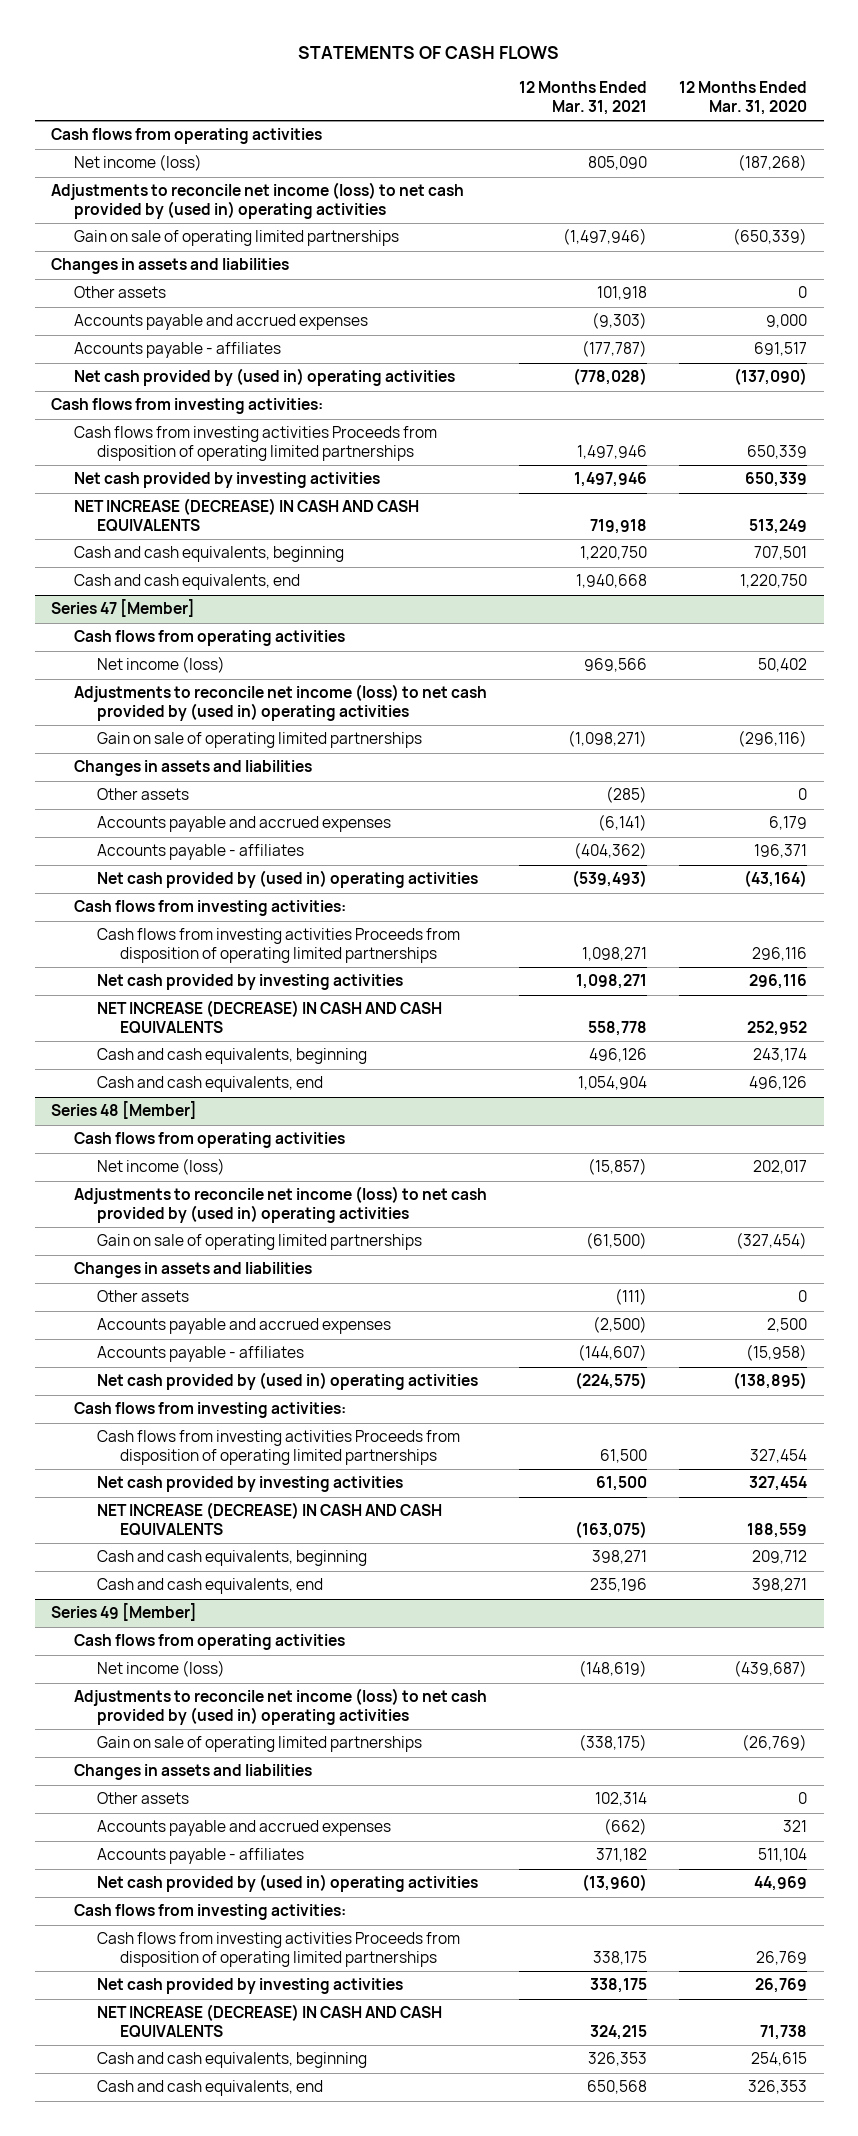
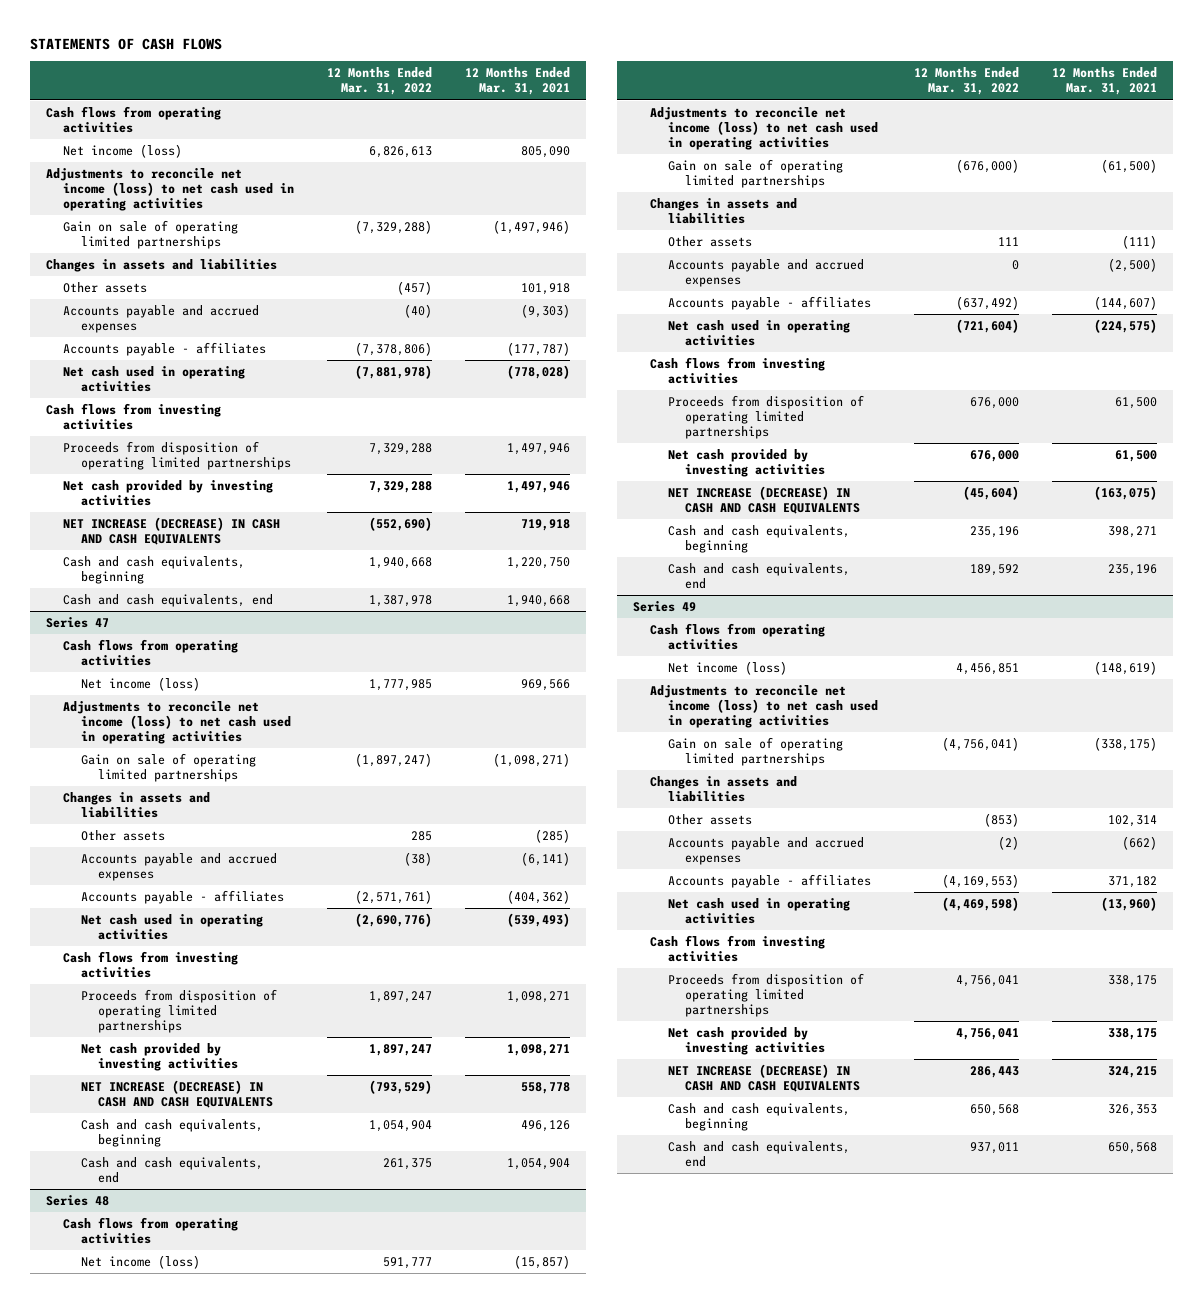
[679,81,808,115] 12 Months Ended Mar. 31, 2020 -> none
none -> [326,67,432,96] 12 Months Ended Mar. 31, 2022
[50,182,464,219] Adjustments to reconcile net income (loss) to net cash provided by (used in) operating activities -> [45,168,295,212] Adjustments to reconcile net income (loss) to net cash used in operating activities
[73,368,455,387] Net cash provided by (used in) operating activities -> [63,366,246,393] Net cash used in operating activities
[50,398,323,415] Cash flows from investing activities: -> [45,403,221,431] Cash flows from investing activities
[73,426,437,461] Cash flows from investing activities Proceeds from disposition of operating limited partnerships -> [63,441,291,471] Proceeds from disposition of operating limited partnerships
[50,599,195,618] Series 47 [Member] -> [45,617,109,629] Series 47
[73,684,487,721] Adjustments to reconcile net income (loss) to net cash provided by (used in) operating activities -> [63,701,291,745] Adjustments to reconcile net income (loss) to net cash used in operating activities
[96,870,478,889] Net cash provided by (used in) operating activities -> [80,914,263,941] Net cash used in operating activities
[73,900,346,917] Cash flows from investing activities: -> [63,951,239,979] Cash flows from investing activities
[96,928,460,963] Cash flows from investing activities Proceeds from disposition of operating limited partnerships -> [80,989,277,1034] Proceeds from disposition of operating limited partnerships
[50,1101,197,1120] Series 48 [Member] -> [45,1195,109,1207] Series 48
[73,1186,487,1223] Adjustments to reconcile net income (loss) to net cash provided by (used in) operating activities -> [650,107,878,151] Adjustments to reconcile net income (loss) to net cash used in operating activities
[96,1372,478,1391] Net cash provided by (used in) operating activities -> [667,320,850,347] Net cash used in operating activities
[73,1402,346,1419] Cash flows from investing activities: -> [650,357,826,385] Cash flows from investing activities
[96,1430,460,1465] Cash flows from investing activities Proceeds from disposition of operating limited partnerships -> [667,395,864,440] Proceeds from disposition of operating limited partnerships
[50,1603,197,1622] Series 49 [Member] -> [633,601,697,613] Series 49
[73,1688,487,1725] Adjustments to reconcile net income (loss) to net cash provided by (used in) operating activities -> [650,685,878,729] Adjustments to reconcile net income (loss) to net cash used in operating activities
[96,1874,478,1893] Net cash provided by (used in) operating activities -> [667,898,850,925] Net cash used in operating activities
[73,1904,346,1921] Cash flows from investing activities: -> [650,935,826,963] Cash flows from investing activities
[96,1932,460,1967] Cash flows from investing activities Proceeds from disposition of operating limited partnerships -> [667,973,864,1018] Proceeds from disposition of operating limited partnerships

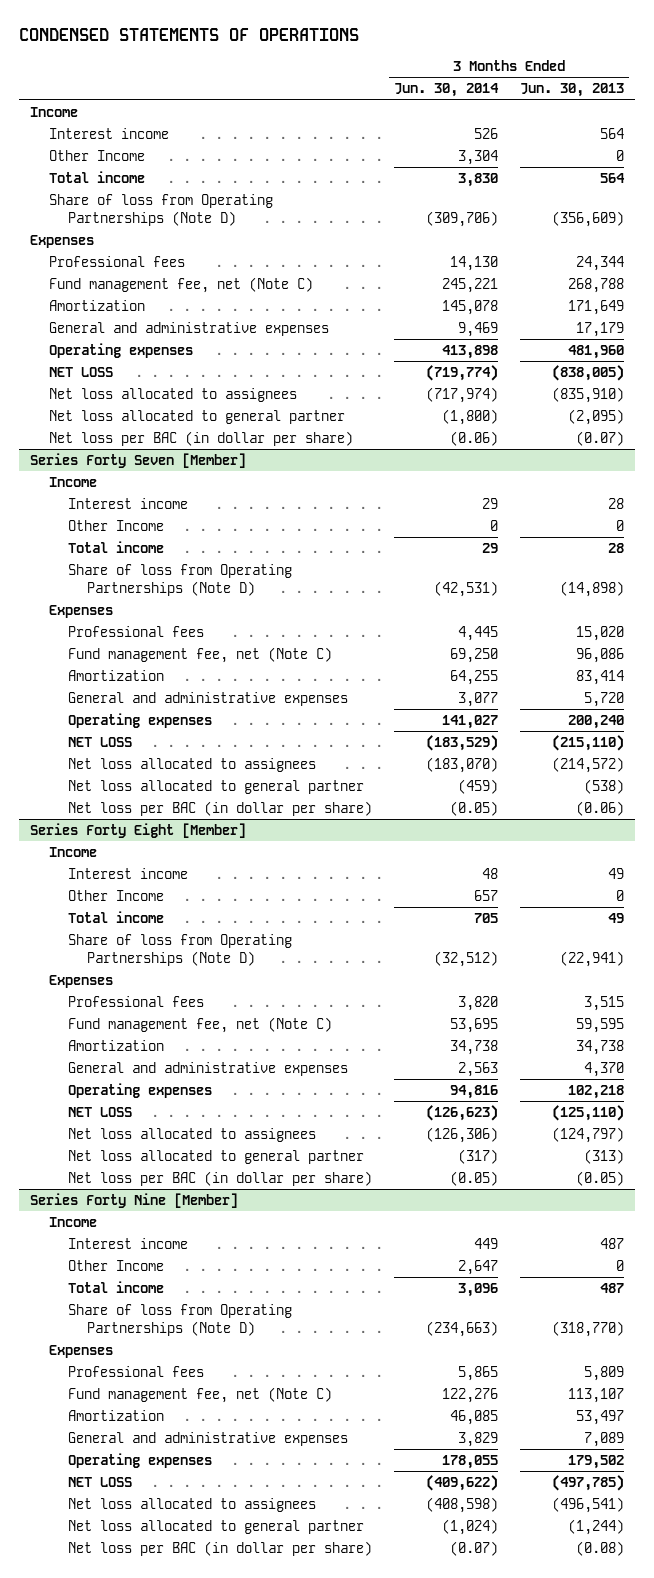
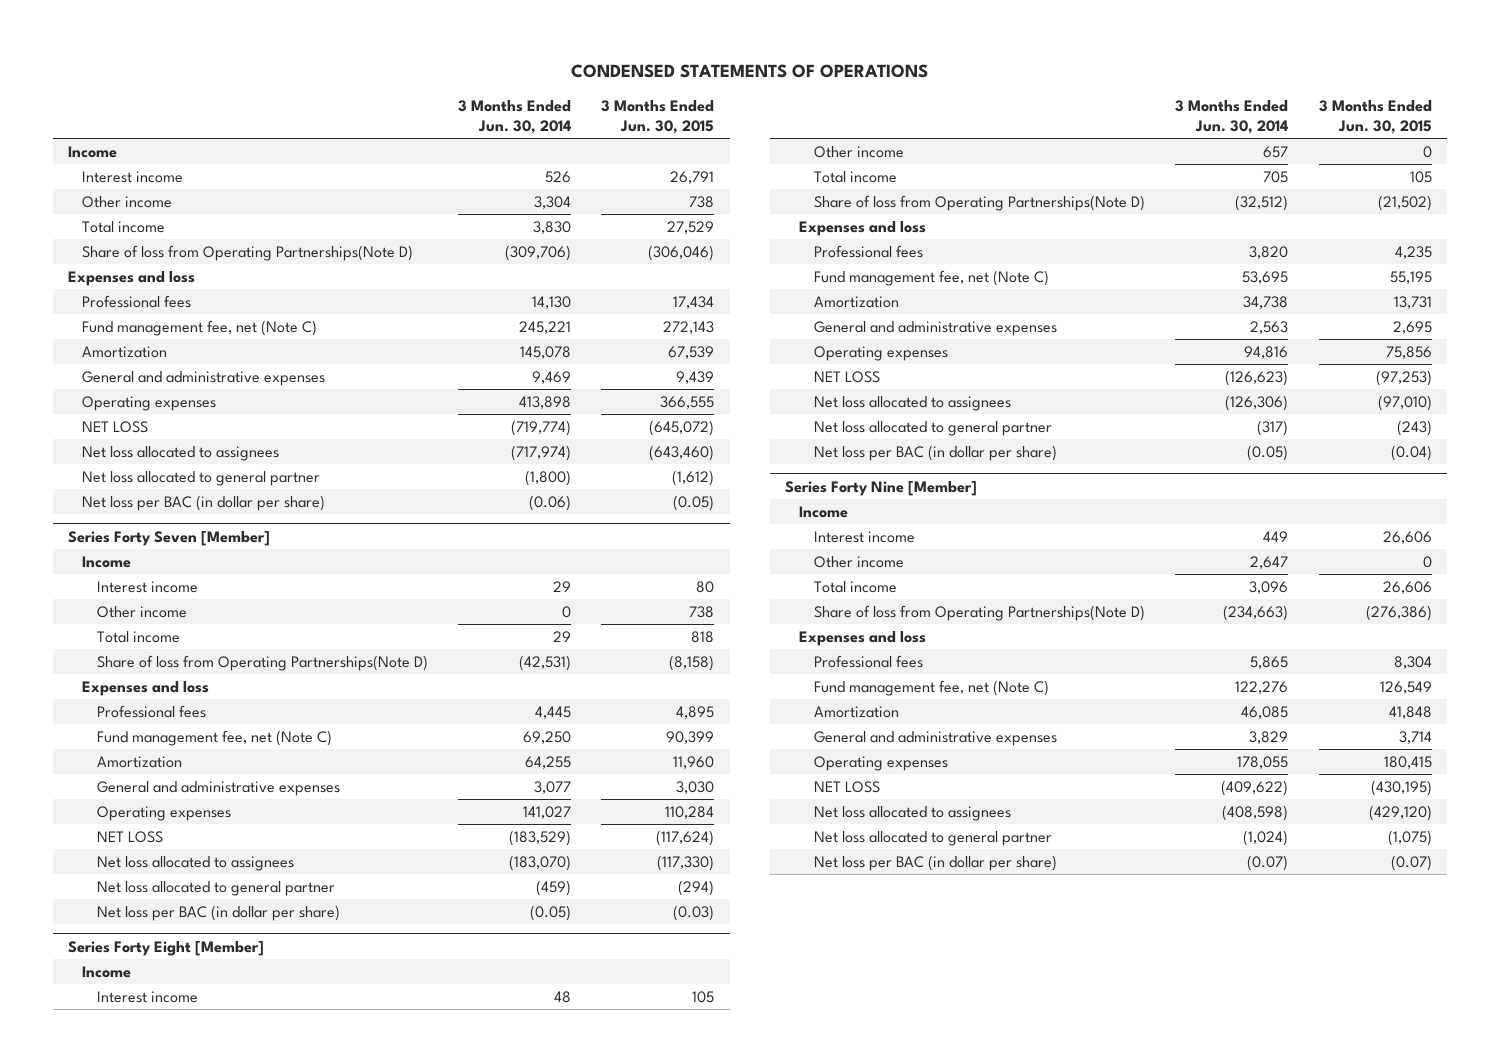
[519,83,624,98] Jun. 30, 2013 -> none
none -> [601,100,715,135] 3 Months Ended Jun. 30, 2015
[49,150,146,162] Other Income -> [82,195,173,208] Other income
[49,194,274,226] Share of loss from Operating Partnerships (Note D) -> [82,244,414,261] Share of loss from Operating Partnerships(Note D)
[30,235,95,249] Expenses -> [67,270,195,286] Expenses and loss
[68,520,165,532] Other Income -> [97,605,188,618] Other income
[68,564,293,596] Share of loss from Operating Partnerships (Note D) -> [97,654,429,671] Share of loss from Operating Partnerships(Note D)
[49,605,114,619] Expenses -> [82,680,210,696] Expenses and loss
[68,890,165,902] Other Income -> [814,145,905,158] Other income
[68,934,293,966] Share of loss from Operating Partnerships (Note D) -> [814,194,1146,211] Share of loss from Operating Partnerships(Note D)
[49,975,114,989] Expenses -> [799,220,927,236] Expenses and loss
[68,1260,165,1272] Other Income -> [814,555,905,568] Other income
[68,1304,293,1336] Share of loss from Operating Partnerships (Note D) -> [814,604,1146,621] Share of loss from Operating Partnerships(Note D)
[49,1345,114,1359] Expenses -> [799,630,927,646] Expenses and loss

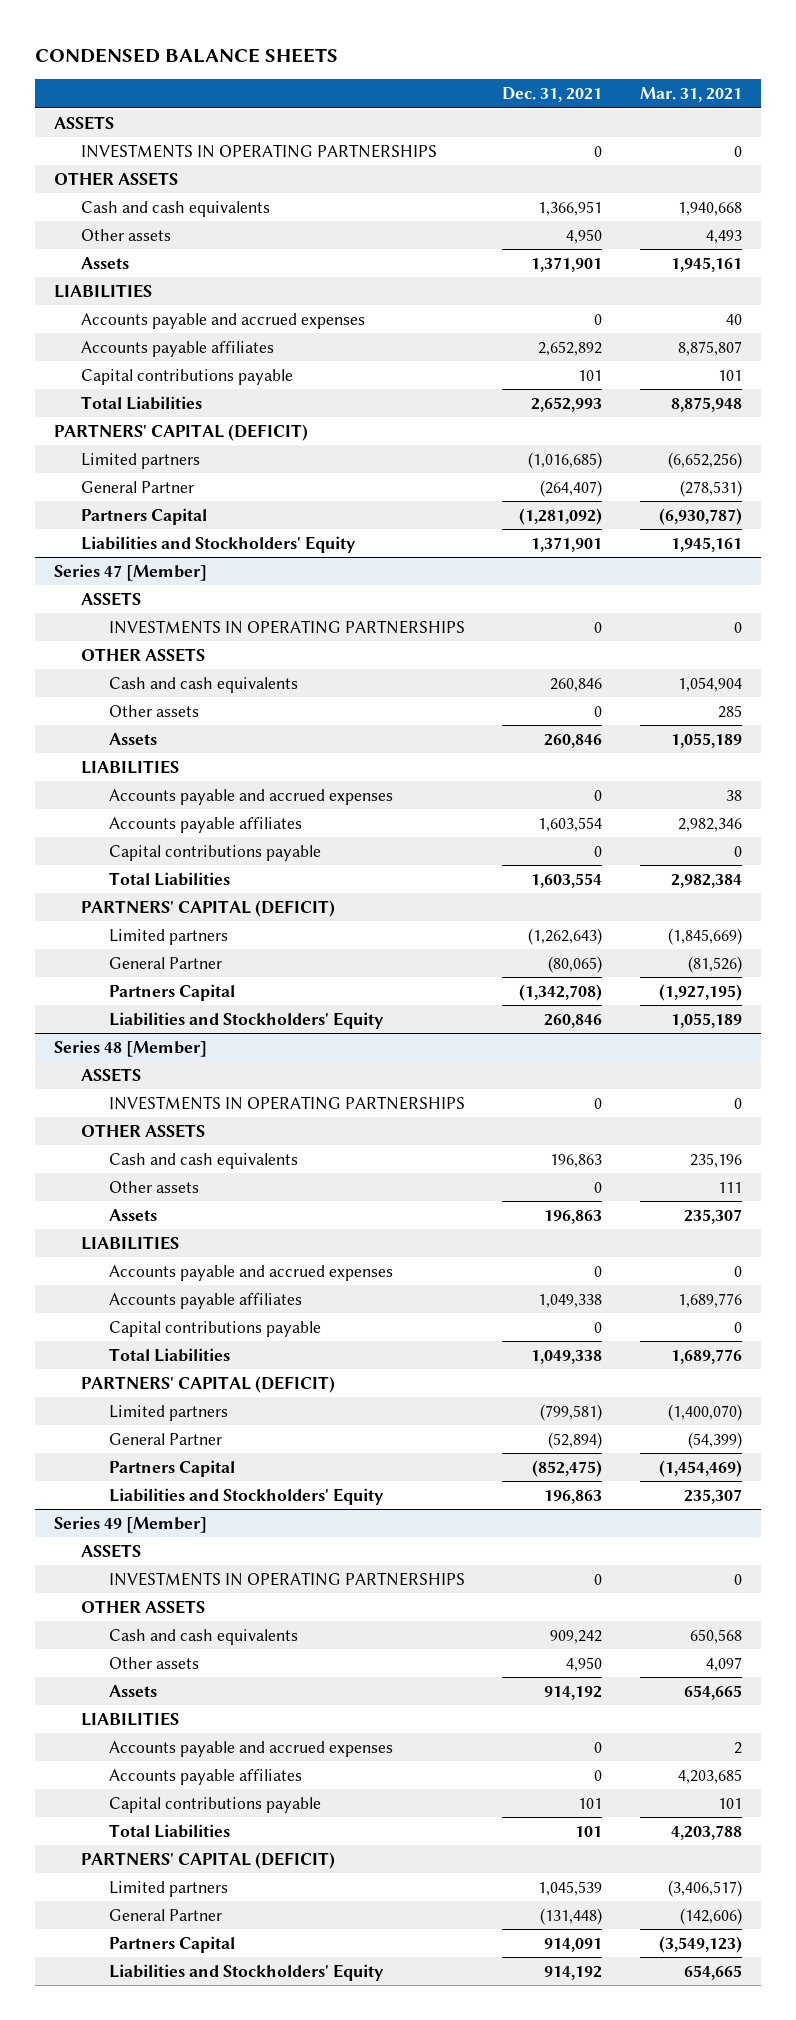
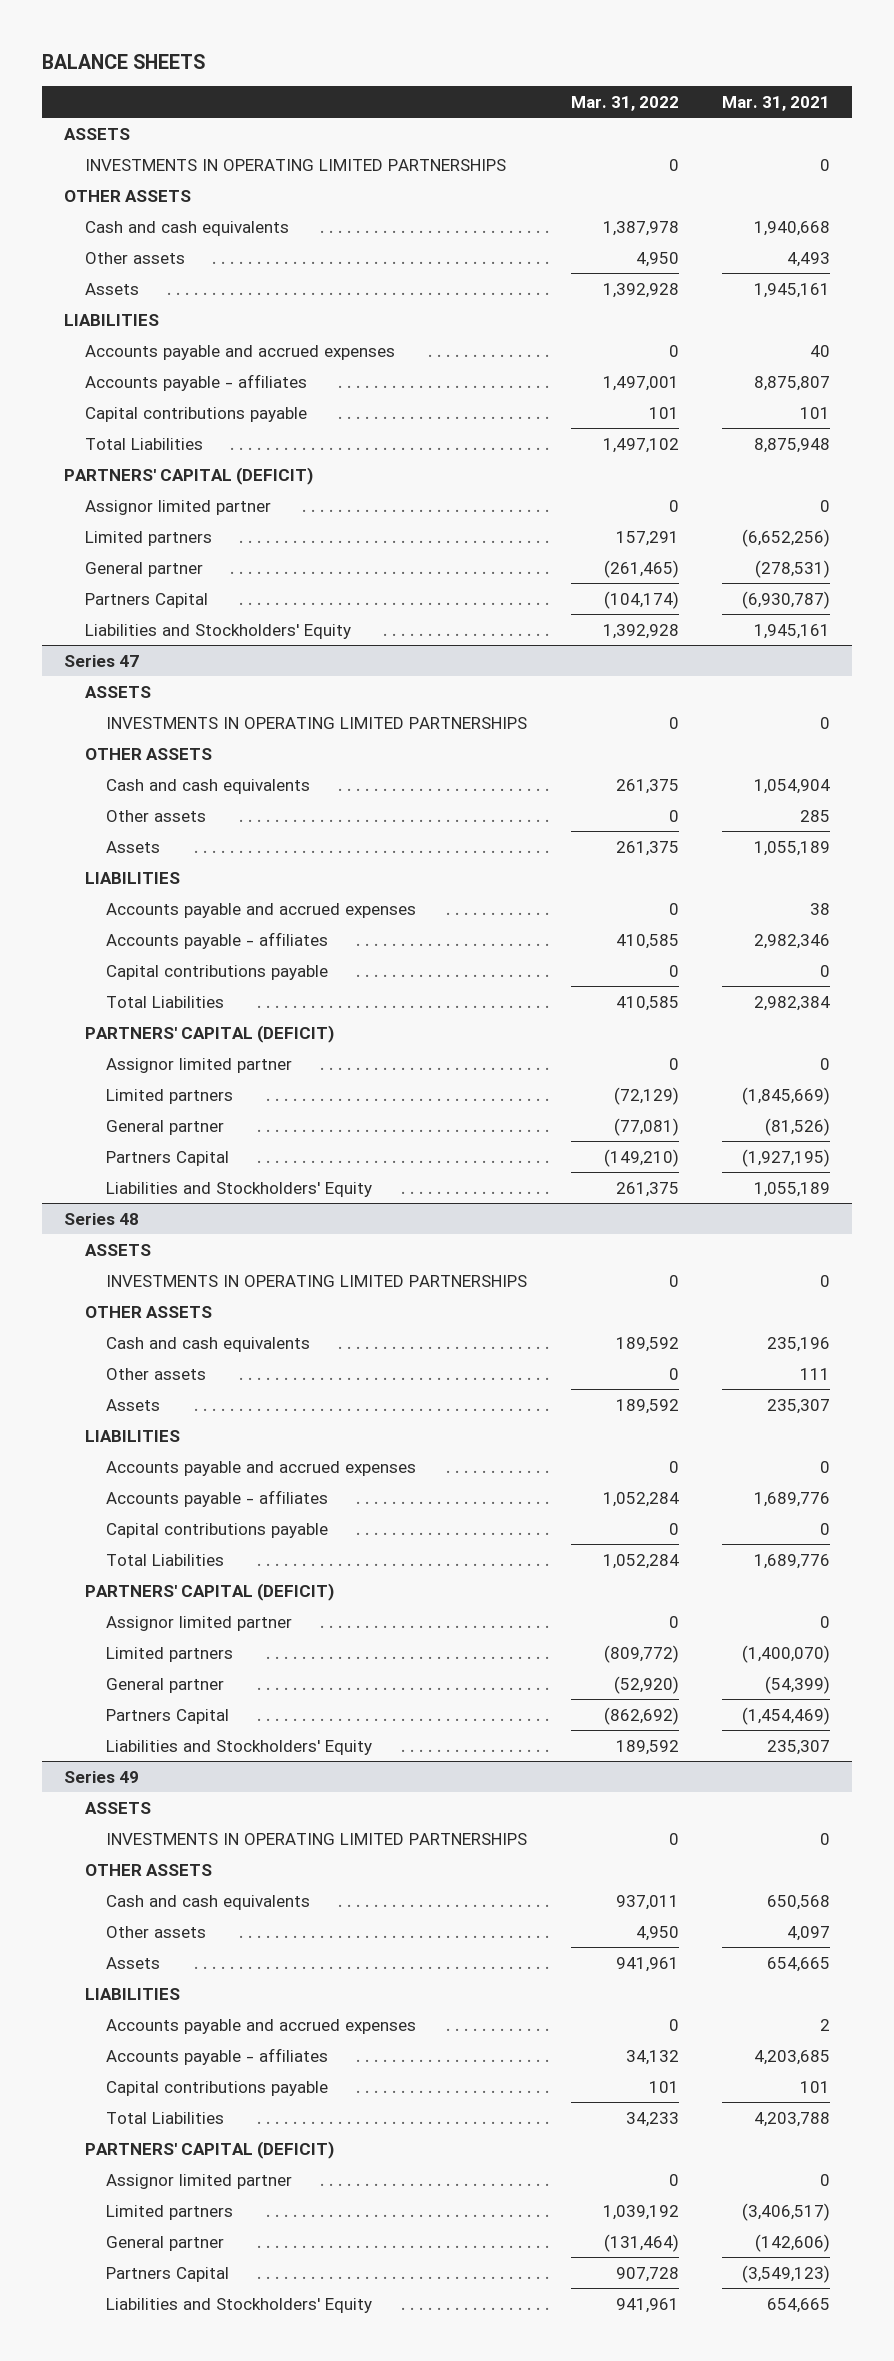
[34,48,338,64] CONDENSED BALANCE SHEETS -> [42,54,206,70] BALANCE SHEETS
[502,87,603,103] Dec. 31, 2021 -> none
none -> [570,95,679,111] Mar. 31, 2022
[81,143,438,158] INVESTMENTS IN OPERATING PARTNERSHIPS -> [85,158,507,171] INVESTMENTS IN OPERATING LIMITED PARTNERSHIPS
[81,340,275,357] Accounts payable affiliates -> [85,373,308,391] Accounts payable - affiliates
none -> [85,499,272,515] Assignor limited partner
[81,480,195,493] General Partner -> [85,561,204,577] General partner
[53,563,207,581] Series 47 [Member] -> [64,654,140,667] Series 47
[108,619,465,634] INVESTMENTS IN OPERATING PARTNERSHIPS -> [106,716,528,729] INVESTMENTS IN OPERATING LIMITED PARTNERSHIPS
[108,816,302,833] Accounts payable affiliates -> [106,931,329,949] Accounts payable - affiliates
none -> [106,1057,293,1073] Assignor limited partner
[108,956,222,969] General Partner -> [106,1119,225,1135] General partner
[53,1039,207,1057] Series 48 [Member] -> [64,1212,140,1225] Series 48
[108,1095,465,1110] INVESTMENTS IN OPERATING PARTNERSHIPS -> [106,1274,528,1287] INVESTMENTS IN OPERATING LIMITED PARTNERSHIPS
[108,1292,302,1309] Accounts payable affiliates -> [106,1489,329,1507] Accounts payable - affiliates
none -> [106,1615,293,1631] Assignor limited partner
[108,1432,222,1445] General Partner -> [106,1677,225,1693] General partner
[53,1515,207,1533] Series 49 [Member] -> [64,1770,140,1783] Series 49
[108,1571,465,1586] INVESTMENTS IN OPERATING PARTNERSHIPS -> [106,1832,528,1845] INVESTMENTS IN OPERATING LIMITED PARTNERSHIPS
[108,1768,302,1785] Accounts payable affiliates -> [106,2047,329,2065] Accounts payable - affiliates
none -> [106,2173,293,2189] Assignor limited partner
[108,1908,222,1921] General Partner -> [106,2235,225,2251] General partner

